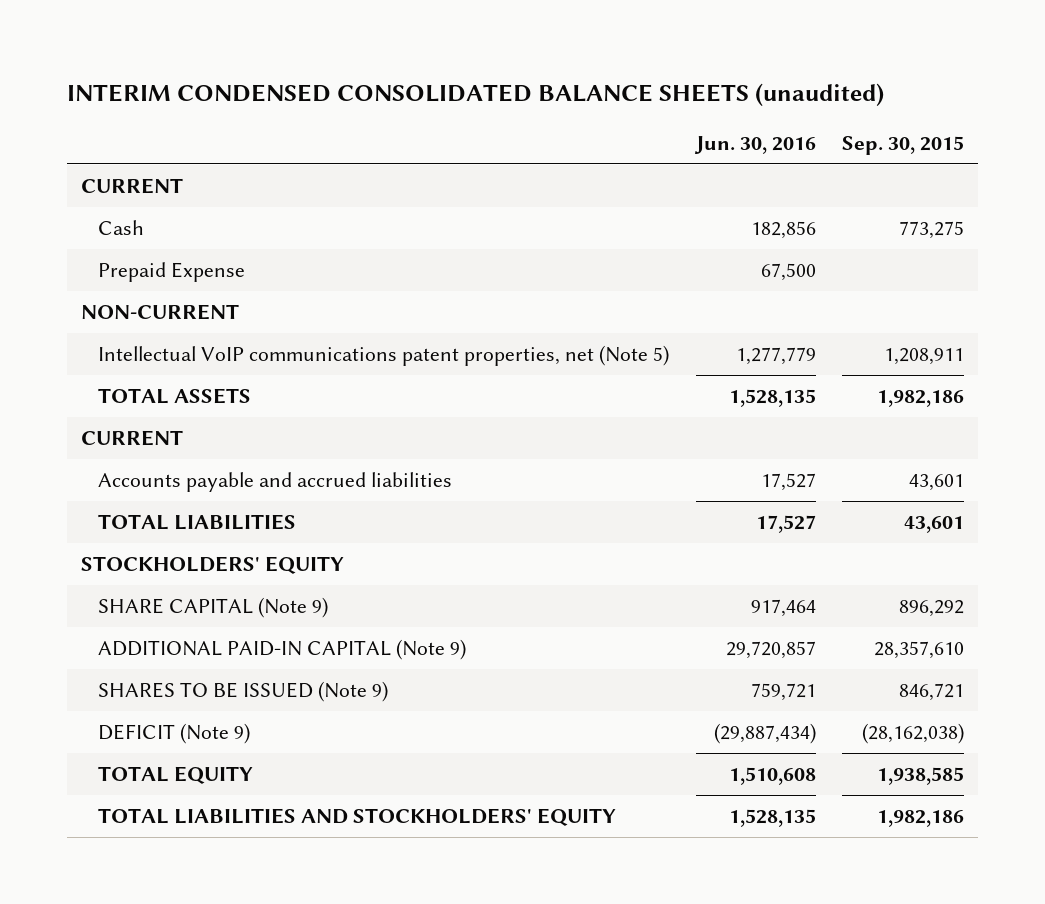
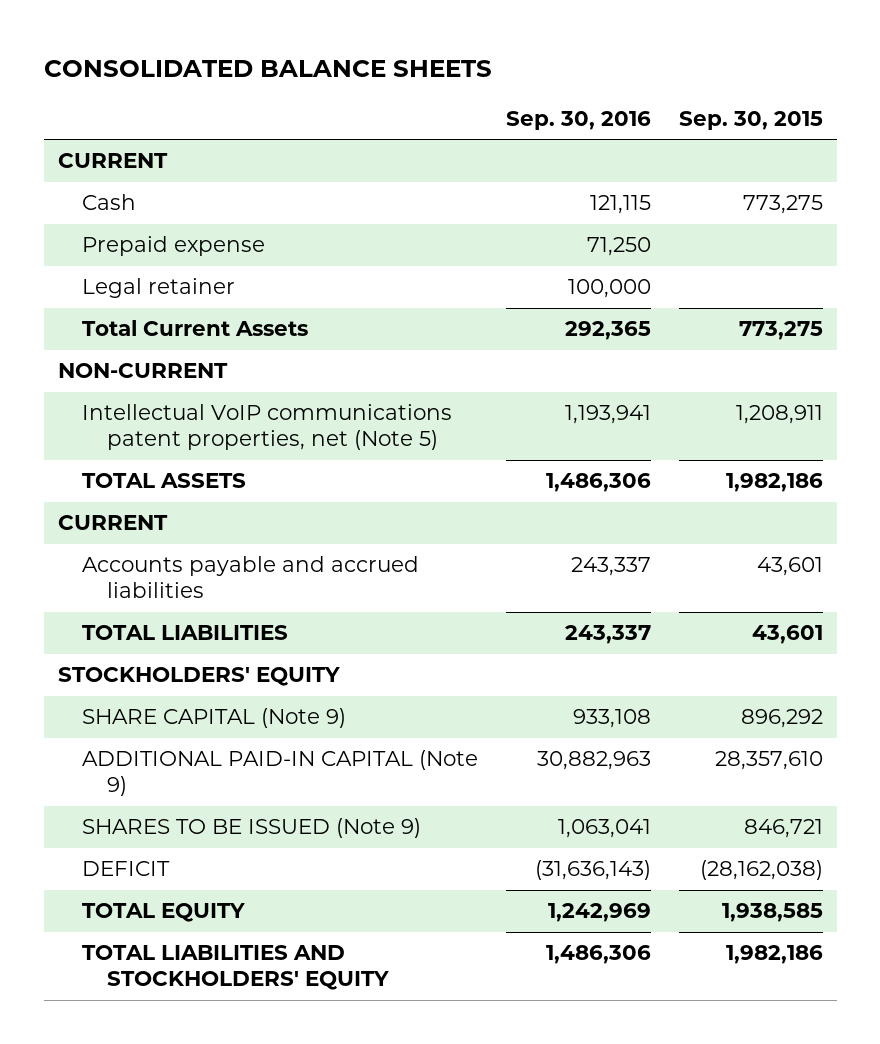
[67,82,885,106] INTERIM CONDENSED CONSOLIDATED BALANCE SHEETS (unaudited) -> [43,59,492,77] CONSOLIDATED BALANCE SHEETS
[693,135,816,154] Jun. 30, 2016 -> none
none -> [506,111,652,131] Sep. 30, 2016
[98,261,246,282] Prepaid Expense -> [82,236,266,257] Prepaid expense
none -> [82,278,236,299] Legal retainer
none -> [82,320,309,337] Total Current Assets
[98,722,251,744] DEFICIT (Note 9) -> [82,861,171,877] DEFICIT

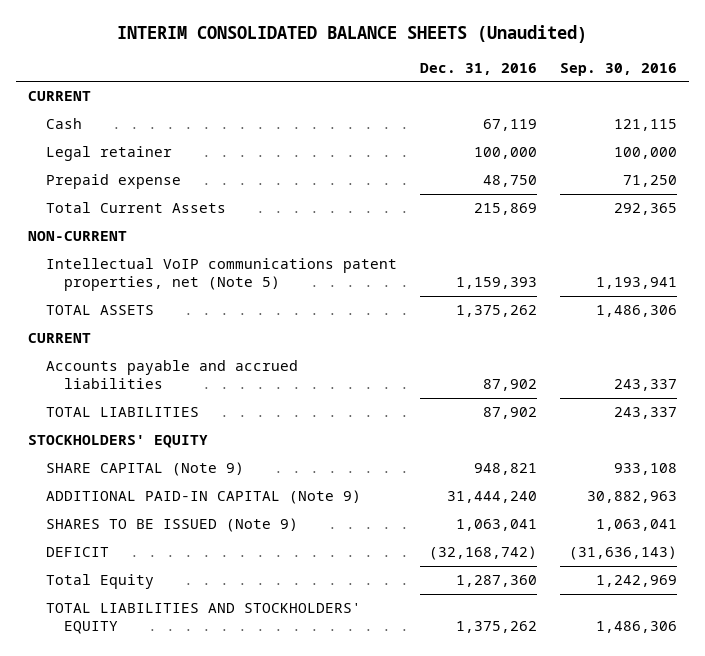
[43,59,492,77] CONSOLIDATED BALANCE SHEETS -> [117,24,588,43] INTERIM CONSOLIDATED BALANCE SHEETS (Unaudited)
[678,111,823,131] Sep. 30, 2015 -> none
none -> [420,62,538,75] Dec. 31, 2016
[82,236,266,257] Prepaid expense -> [45,174,181,190] Prepaid expense
[82,903,246,923] TOTAL EQUITY -> [45,574,154,590] Total Equity

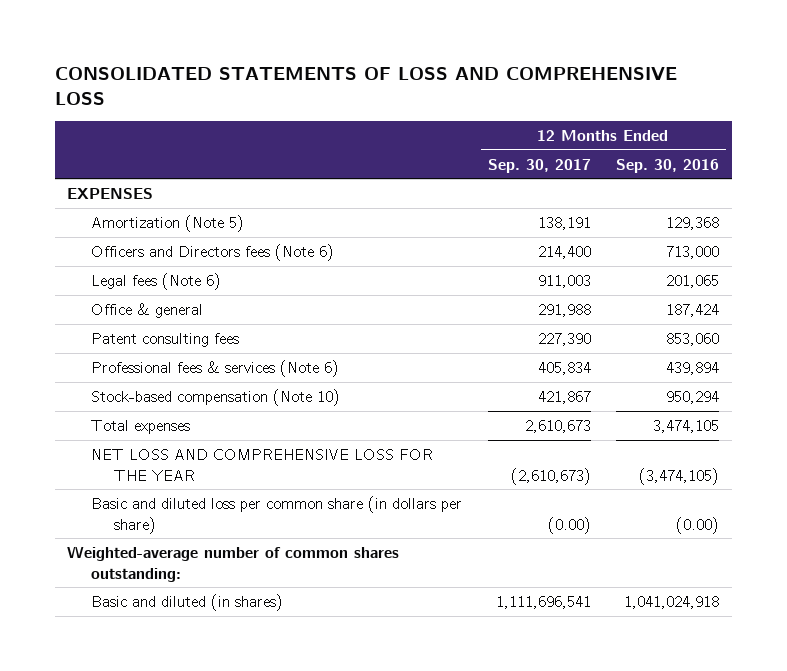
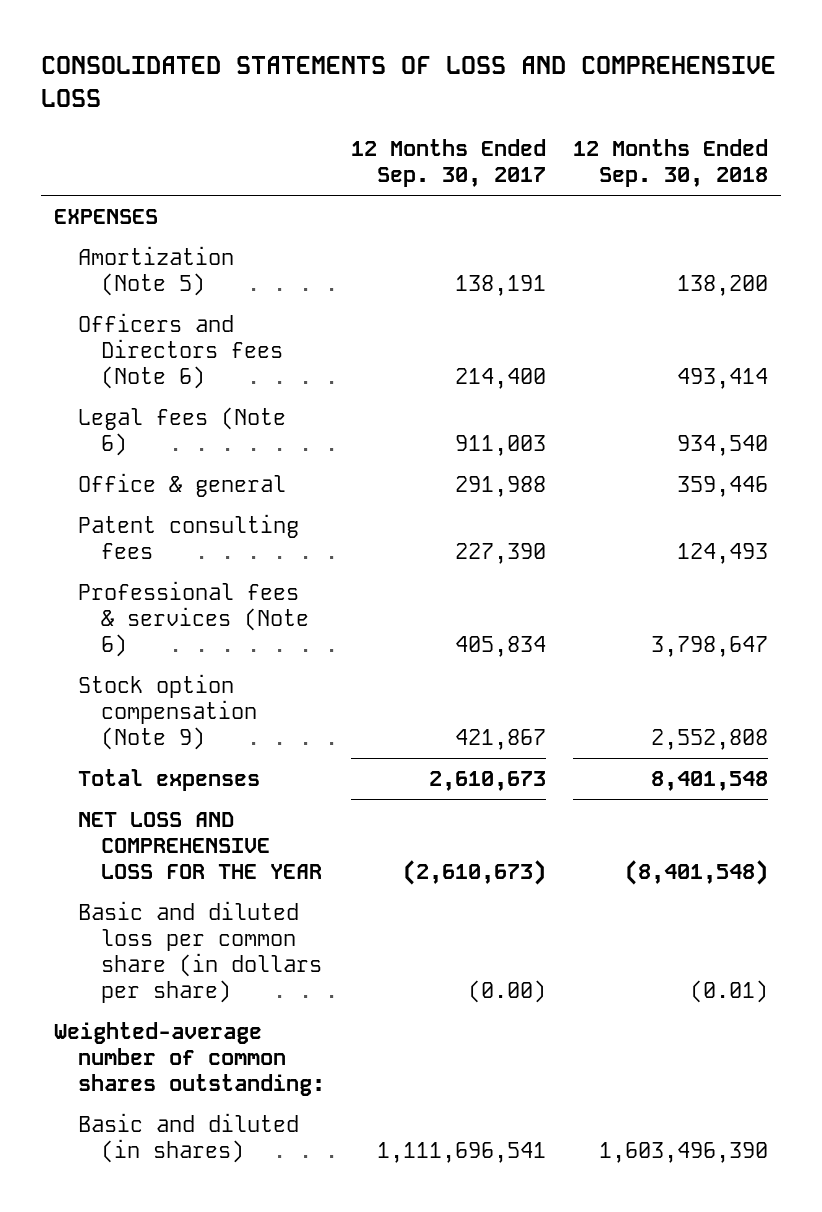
[616,158,720,173] Sep. 30, 2016 -> none
none -> [572,139,768,188] 12 Months Ended Sep. 30, 2018
[90,388,340,406] Stock-based compensation (Note 10) -> [77,673,258,751] Stock option compensation (Note 9)

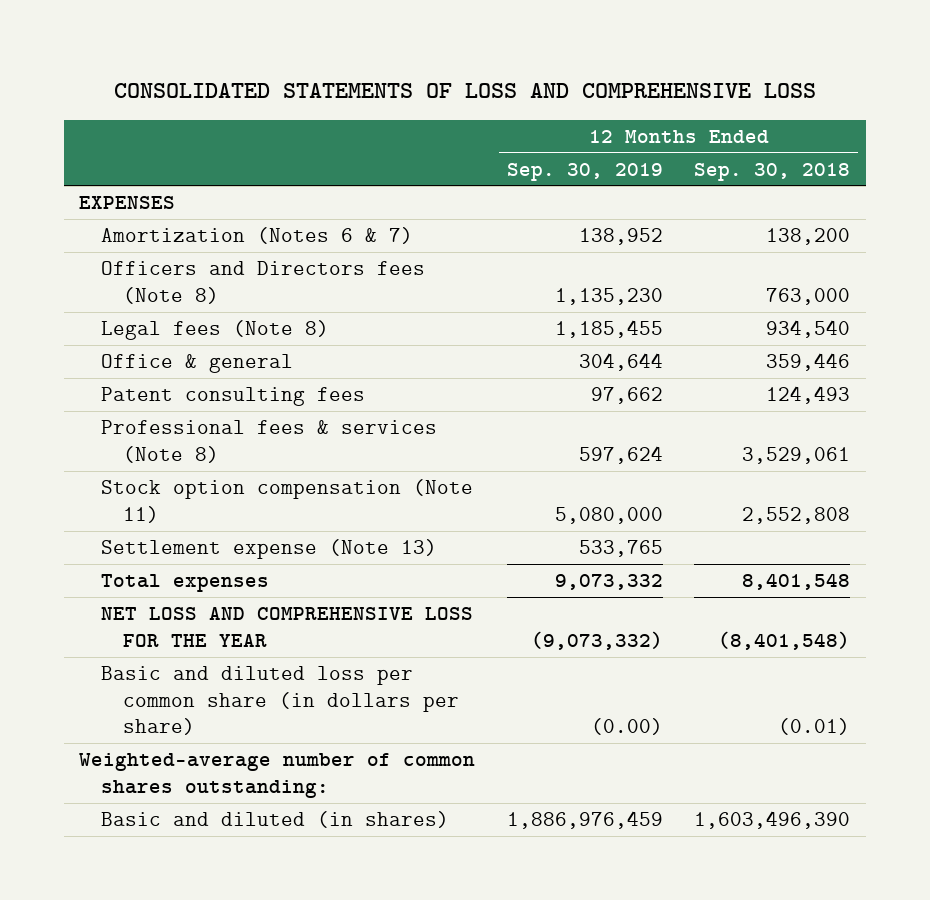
[351,139,547,188] 12 Months Ended Sep. 30, 2017 -> none
none -> [506,162,663,181] Sep. 30, 2019
[77,245,234,297] Amortization (Note 5) -> [101,227,414,245] Amortization (Notes 6 & 7)
[77,312,284,390] Officers and Directors fees (Note 6) -> [101,261,426,304] Officers and Directors fees (Note 8)
[676,368,768,390] 493,414 -> [766,287,851,305] 763,000
[77,406,286,457] Legal fees (Note 6) -> [101,320,330,341] Legal fees (Note 8)
[77,580,310,658] Professional fees & services (Note 6) -> [101,420,438,463] Professional fees & services (Note 8)
[650,636,768,658] 3,798,647 -> [742,446,851,464] 3,529,061
[77,673,258,751] Stock option compensation (Note 9) -> [101,479,474,523] Stock option compensation (Note 11)
none -> [101,539,438,560] Settlement expense (Note 13)

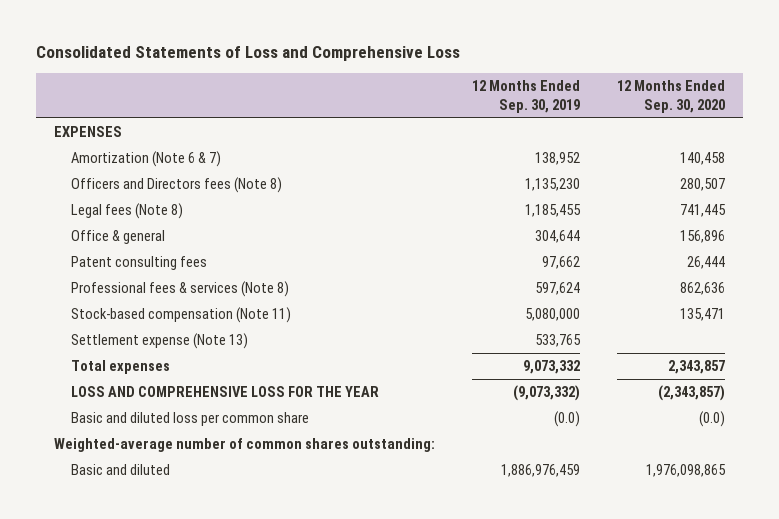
[113,82,816,98] CONSOLIDATED STATEMENTS OF LOSS AND COMPREHENSIVE LOSS -> [35,46,460,62] Consolidated Statements of Loss and Comprehensive Loss
[694,162,851,181] Sep. 30, 2018 -> none
none -> [616,80,725,113] 12 Months Ended Sep. 30, 2020
[101,227,414,245] Amortization (Notes 6 & 7) -> [70,151,221,168] Amortization (Note 6 & 7)
[101,479,474,523] Stock option compensation (Note 11) -> [70,307,291,324] Stock-based compensation (Note 11)
[101,607,474,647] NET LOSS AND COMPREHENSIVE LOSS FOR THE YEAR -> [70,386,379,398] LOSS AND COMPREHENSIVE LOSS FOR THE YEAR
[101,666,459,736] Basic and diluted loss per common share (in dollars per share) -> [70,412,309,427] Basic and diluted loss per common share
[590,718,663,736] (0.00) -> [553,411,580,428] (0.0)
[101,811,450,829] Basic and diluted (in shares) -> [70,464,170,476] Basic and diluted

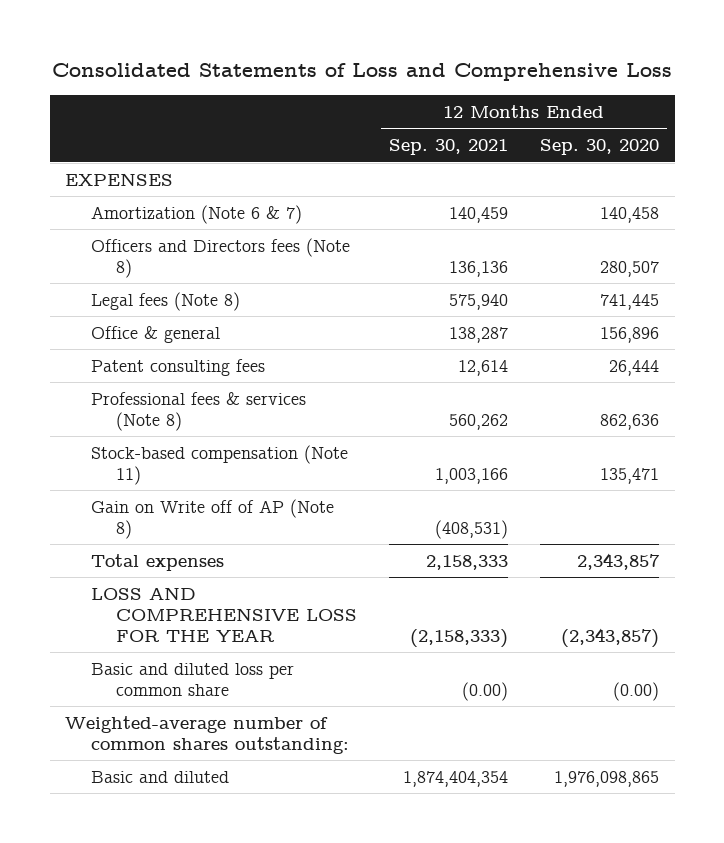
[471,80,580,113] 12 Months Ended Sep. 30, 2019 -> none
none -> [388,139,508,156] Sep. 30, 2021
[70,333,248,350] Settlement expense (Note 13) -> none
none -> [90,498,334,539] Gain on Write off of AP (Note 8)
[698,411,725,428] (0.0) -> [612,681,659,701] (0.00)

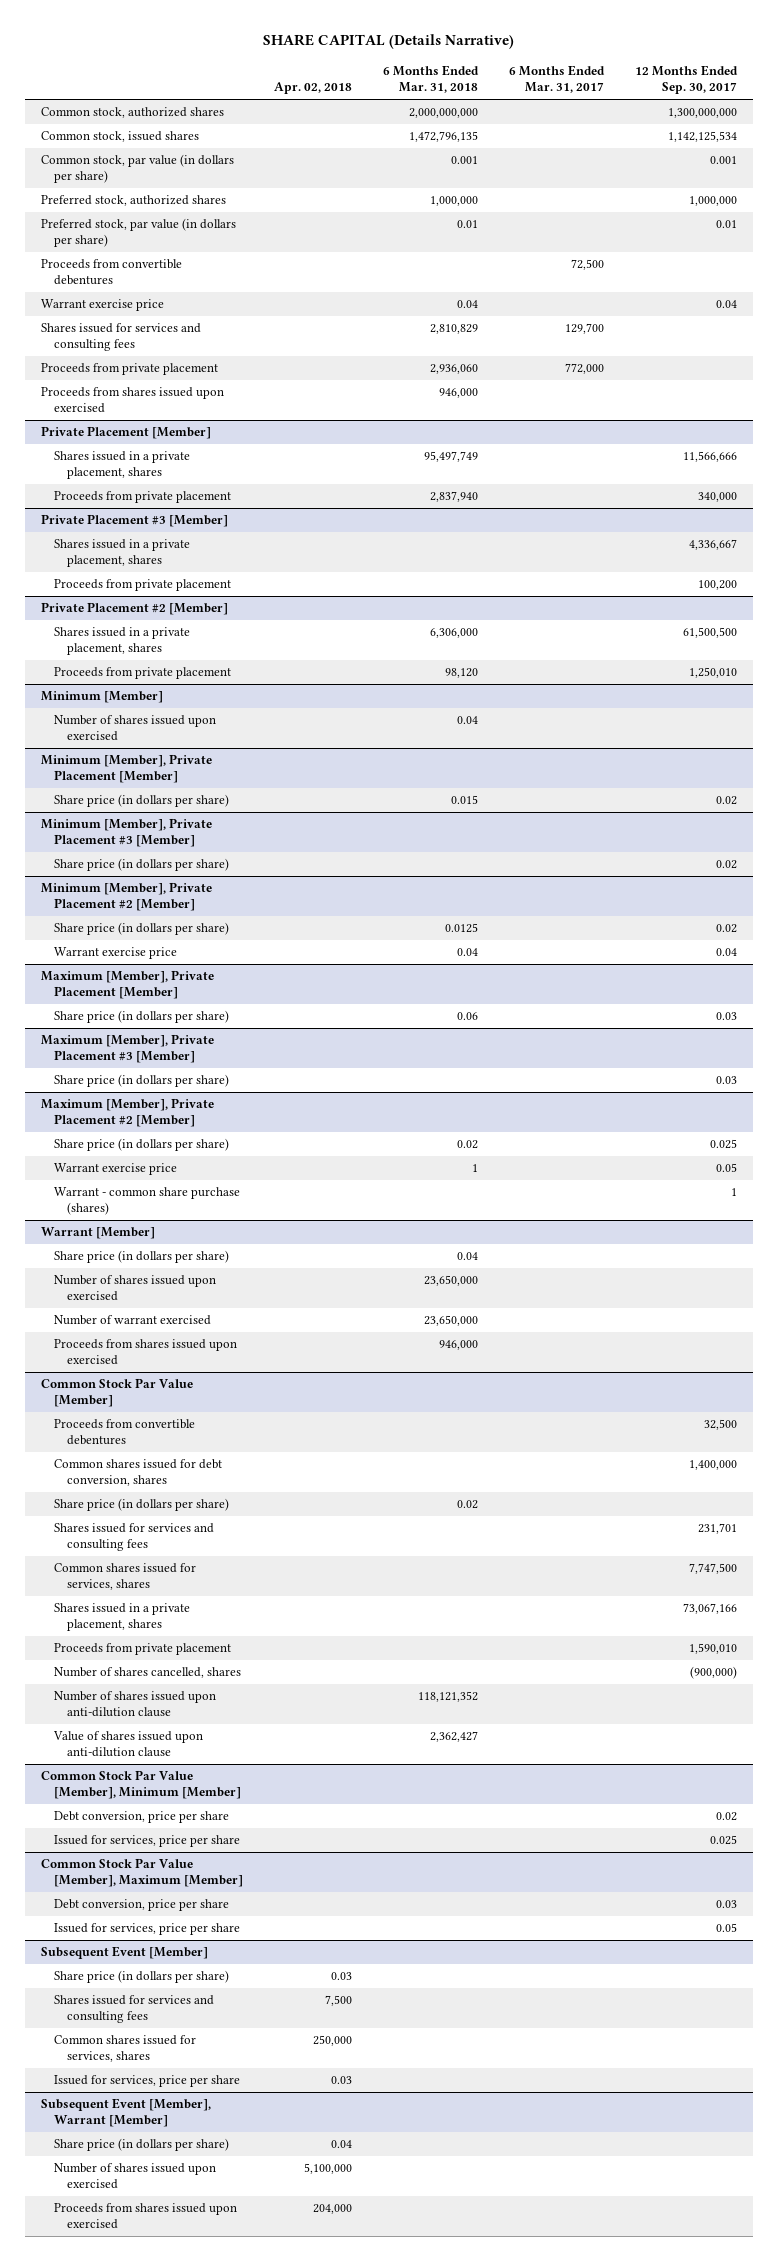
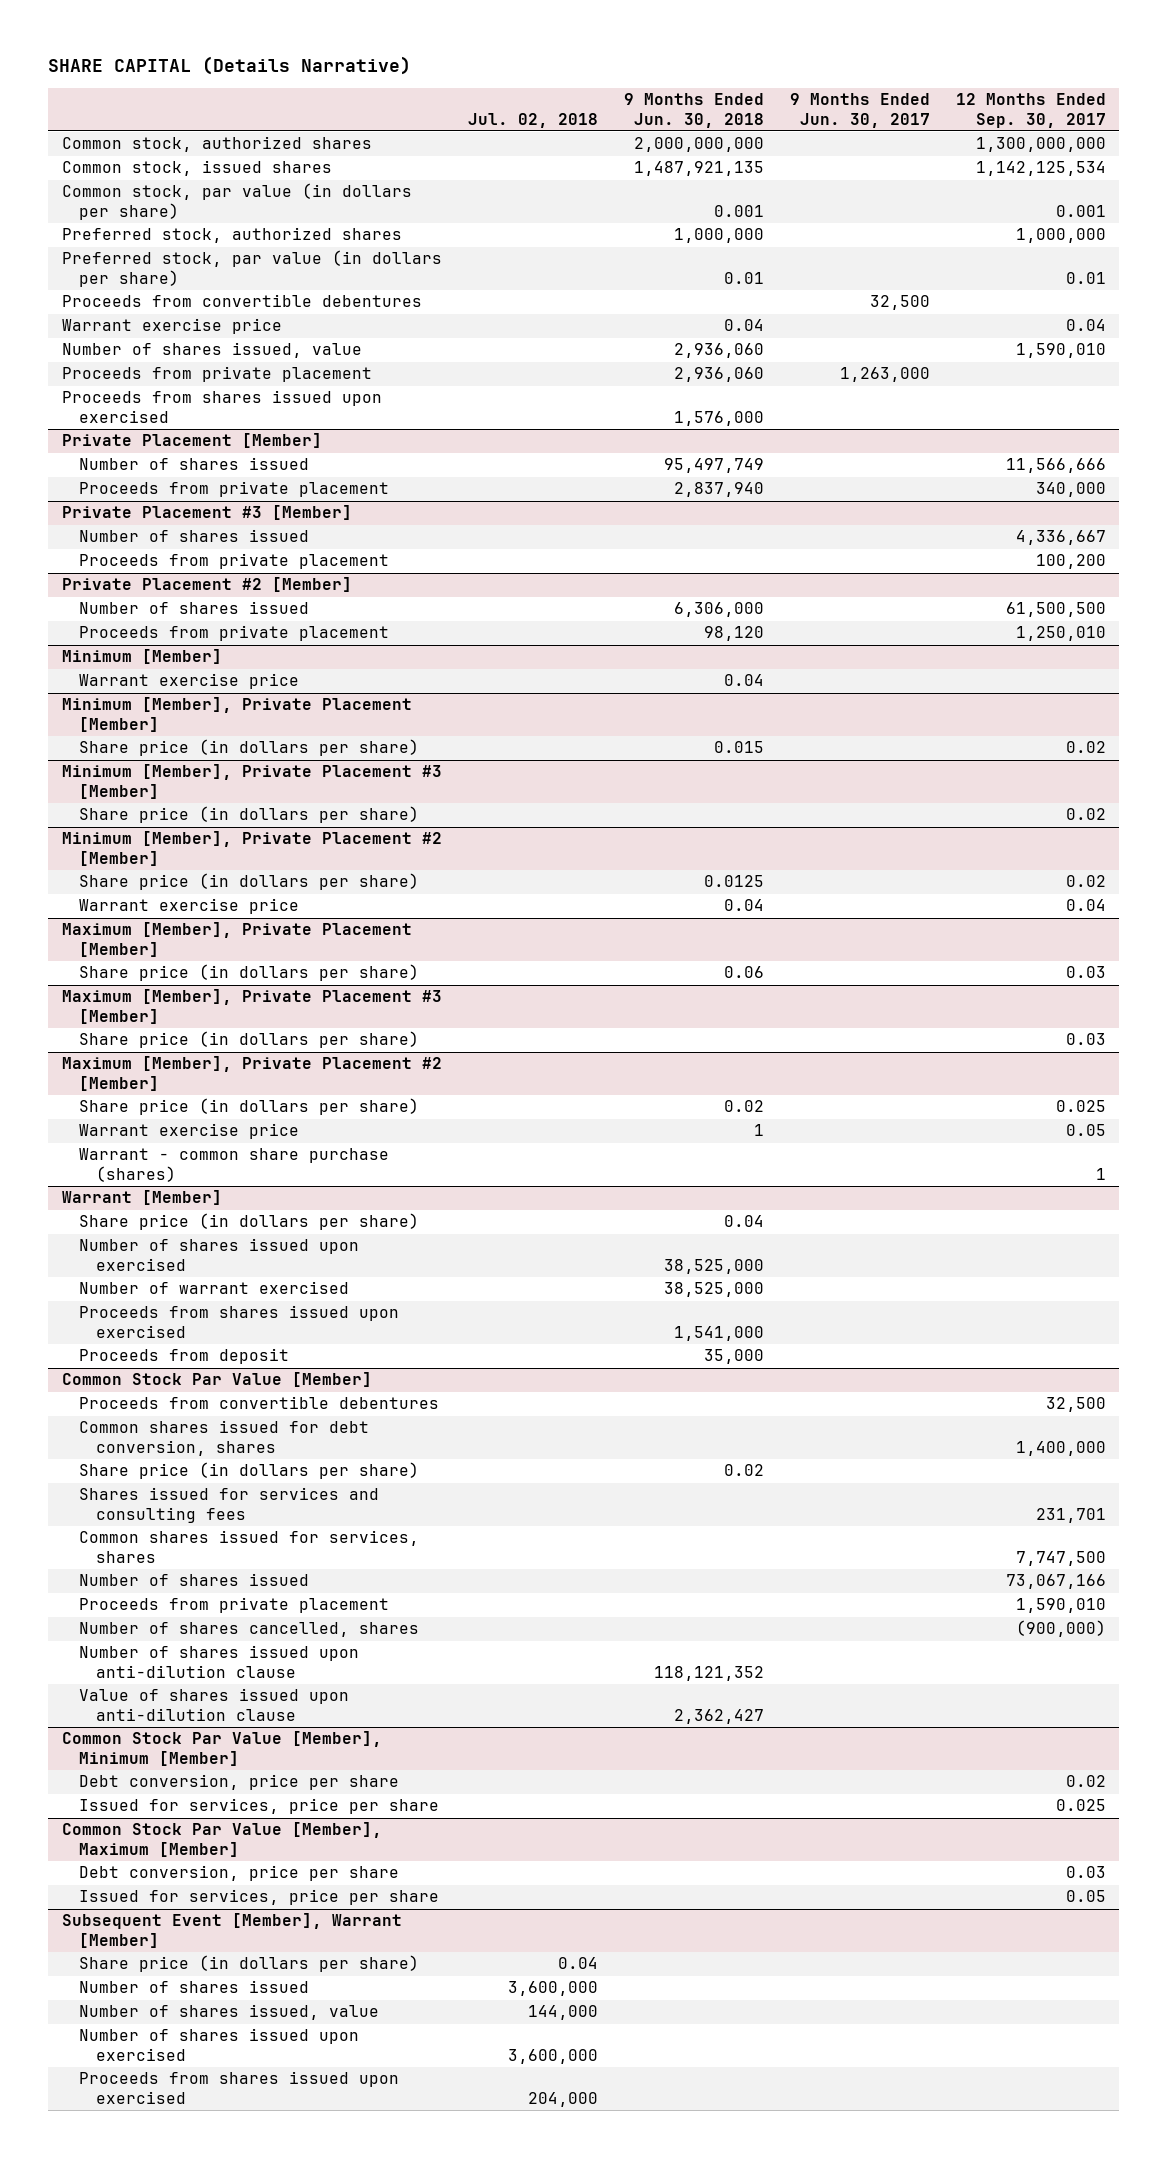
[274,82,353,95] Apr. 02, 2018 -> none
[383,65,480,94] 6 Months Ended Mar. 31, 2018 -> none
[509,65,606,94] 6 Months Ended Mar. 31, 2017 -> none
none -> [467,112,598,128] Jul. 02, 2018
none -> [623,92,764,128] 9 Months Ended Jun. 30, 2018
none -> [789,92,930,128] 9 Months Ended Jun. 30, 2017
[40,323,201,352] Shares issued for services and consulting fees -> none
none -> [61,342,362,359] Number of shares issued, value
[54,451,191,480] Shares issued in a private placement, shares -> [78,457,309,471] Number of shares issued
[54,539,191,568] Shares issued in a private placement, shares -> [78,529,309,543] Number of shares issued
[54,627,191,656] Shares issued in a private placement, shares -> [78,601,309,615] Number of shares issued
[54,715,217,742] Number of shares issued upon exercised -> none
none -> [78,673,299,690] Warrant exercise price
none -> [78,1348,289,1365] Proceeds from deposit
[54,1603,191,1632] Shares issued in a private placement, shares -> [78,1573,309,1587] Number of shares issued
[40,1946,208,1960] Subsequent Event [Member] -> none
[54,1970,230,1984] Share price (in dollars per share) -> none
[54,1995,215,2024] Shares issued for services and consulting fees -> none
[54,2035,197,2063] Common shares issued for services, shares -> none
[54,2075,241,2088] Issued for services, price per share -> none
none -> [78,1980,309,1994] Number of shares issued
none -> [78,2004,379,2021] Number of shares issued, value

